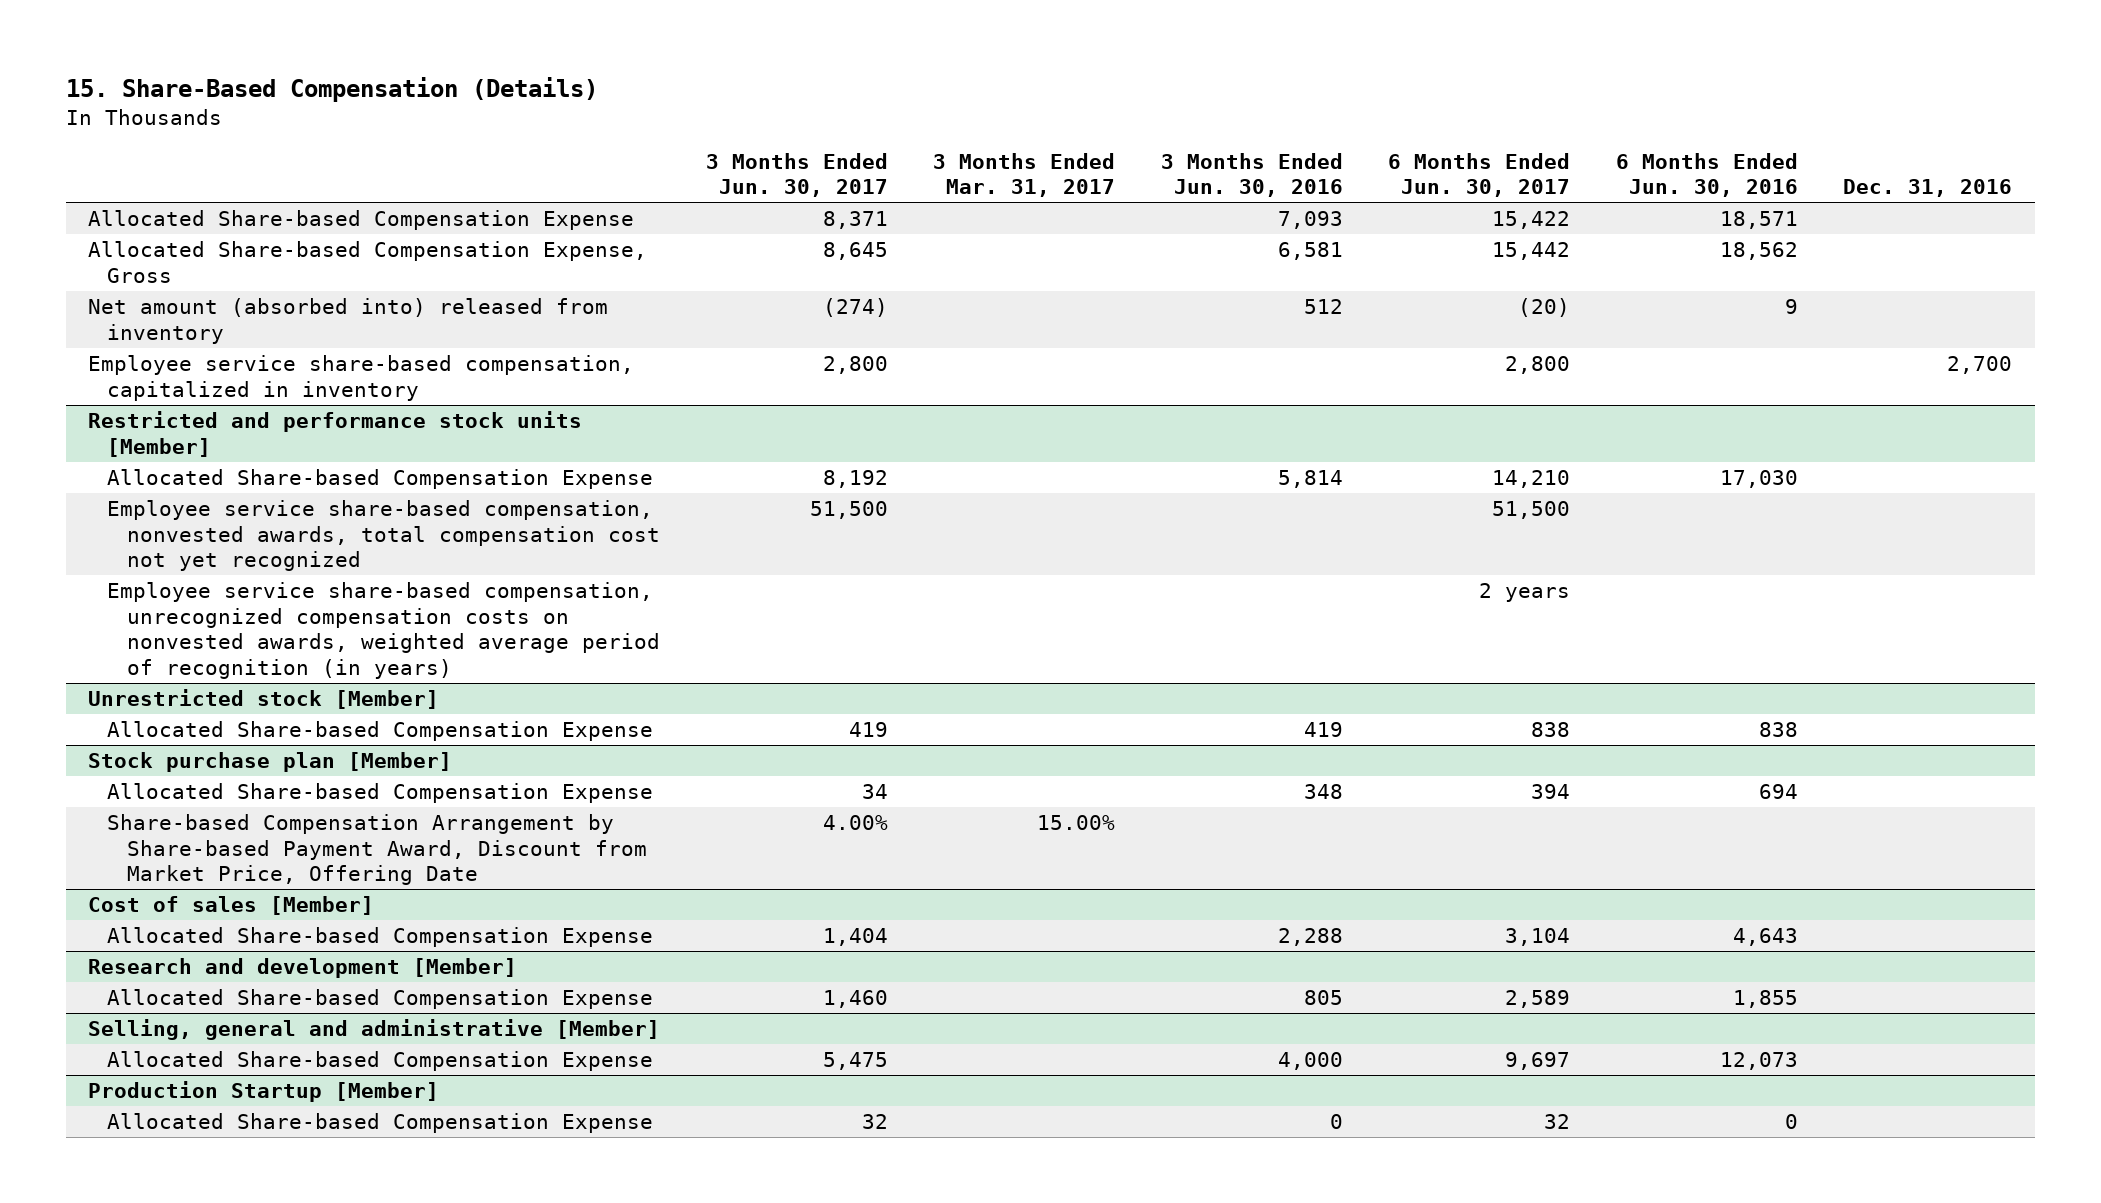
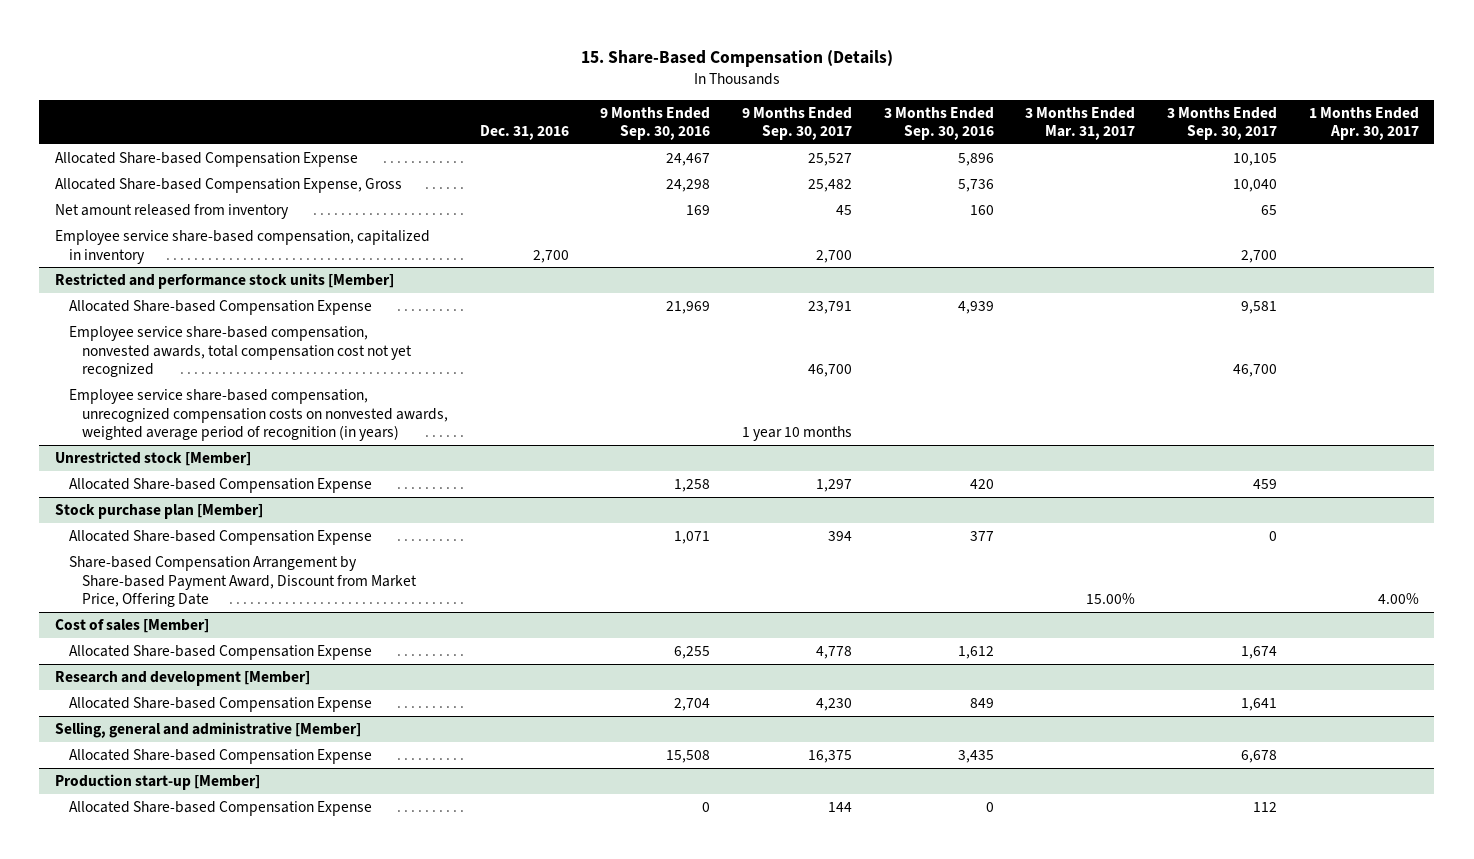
[705,152,888,198] 3 Months Ended Jun. 30, 2017 -> none
[1160,152,1343,198] 3 Months Ended Jun. 30, 2016 -> none
[1388,152,1571,198] 6 Months Ended Jun. 30, 2017 -> none
[1615,152,1798,198] 6 Months Ended Jun. 30, 2016 -> none
none -> [600,106,711,141] 9 Months Ended Sep. 30, 2016
none -> [742,106,853,141] 9 Months Ended Sep. 30, 2017
none -> [883,106,994,141] 3 Months Ended Sep. 30, 2016
none -> [1166,106,1277,141] 3 Months Ended Sep. 30, 2017
none -> [1308,106,1419,141] 1 Months Ended Apr. 30, 2017
[88,297,609,344] Net amount (absorbed into) released from inventory -> [55,204,290,220] Net amount released from inventory
[88,1080,440,1102] Production Startup [Member] -> [55,774,261,791] Production start-up [Member]

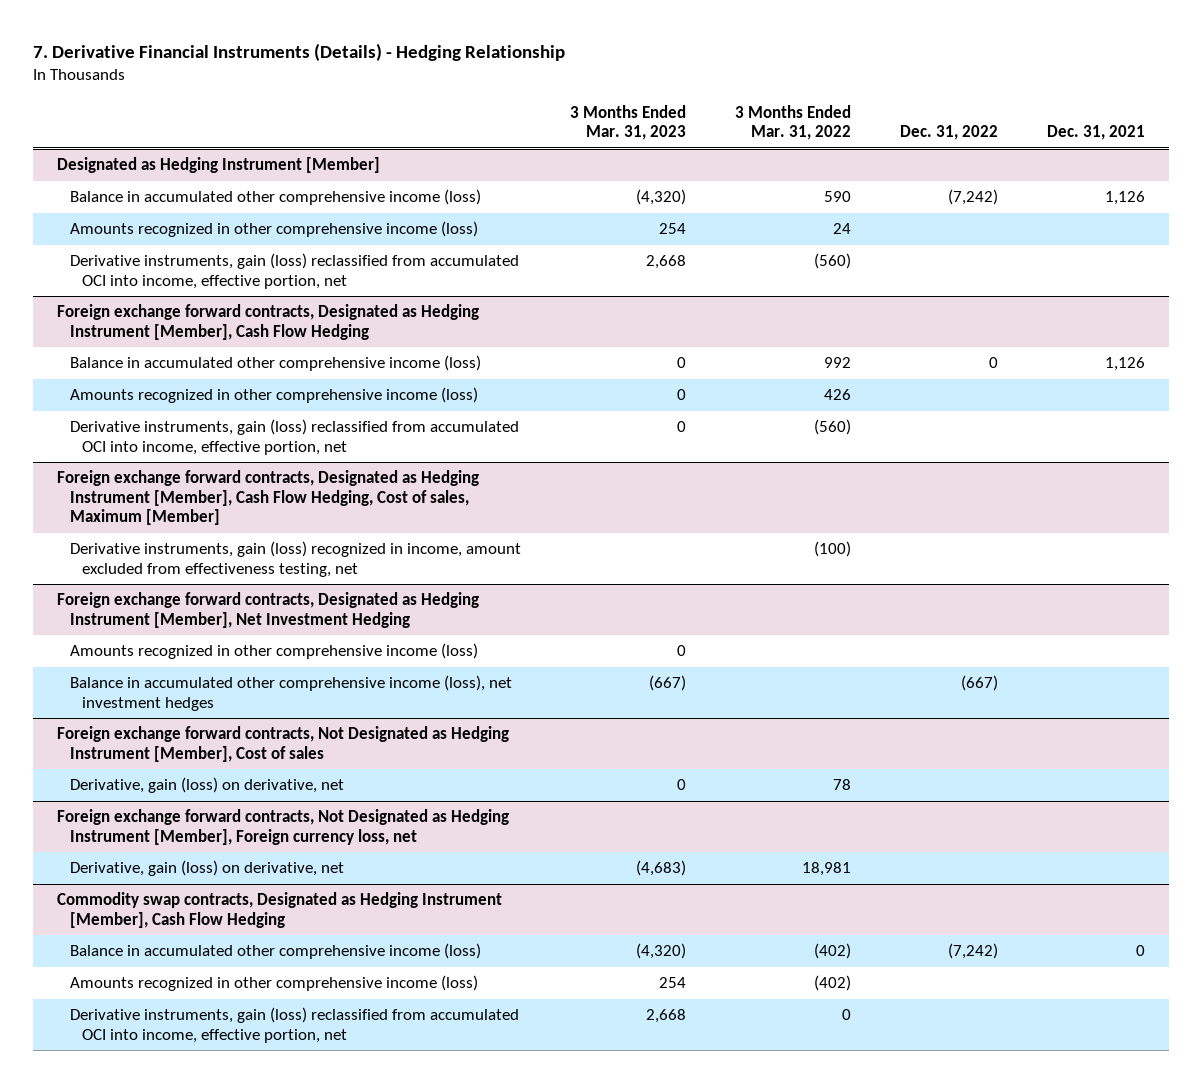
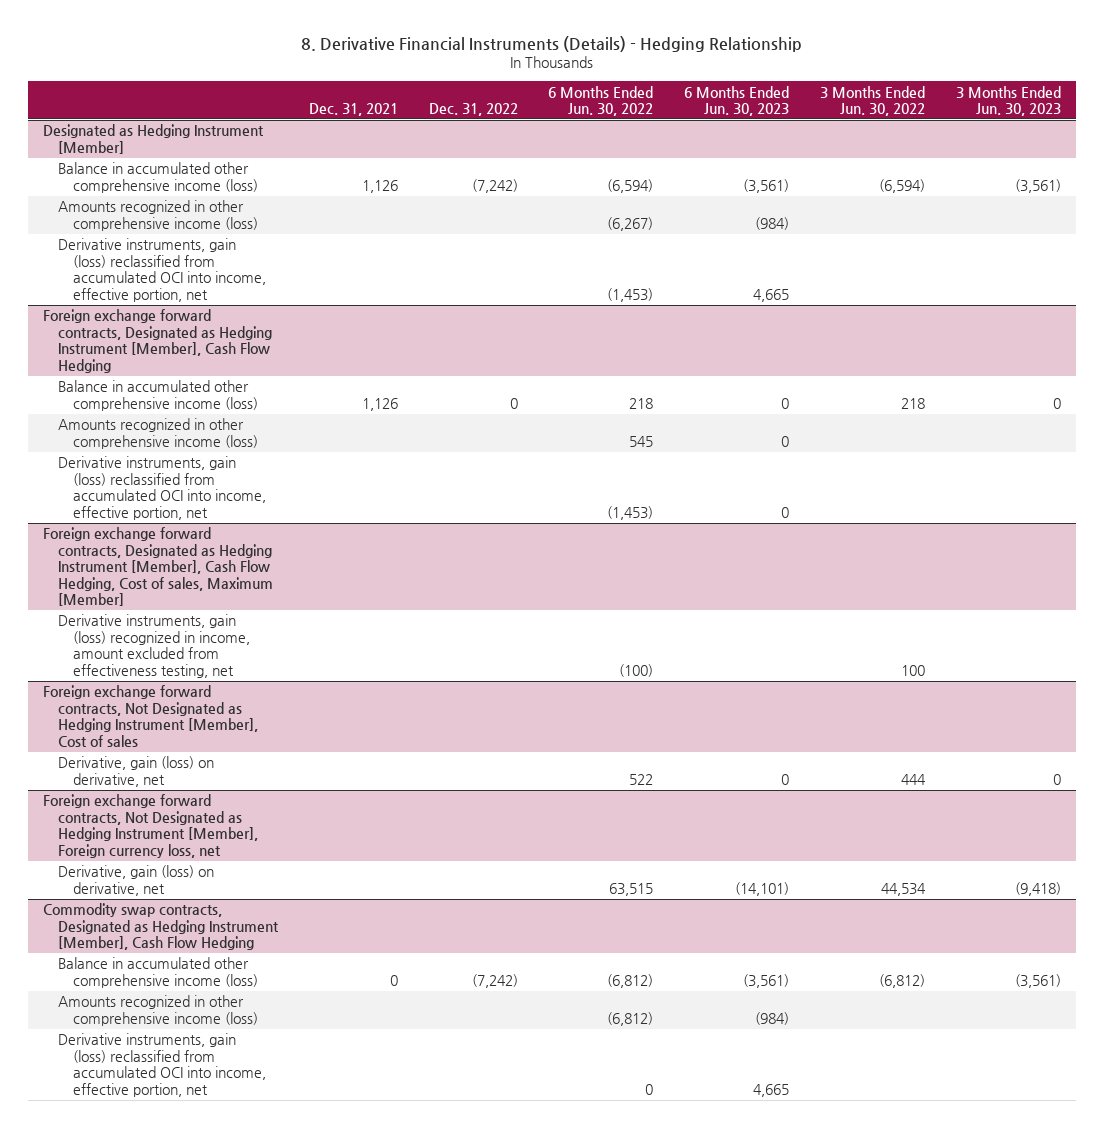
[32,43,565,62] 7. Derivative Financial Instruments (Details) - Hedging Relationship -> [301,36,803,53] 8. Derivative Financial Instruments (Details) - Hedging Relationship
[569,104,686,141] 3 Months Ended Mar. 31, 2023 -> none
[734,104,851,141] 3 Months Ended Mar. 31, 2022 -> none
none -> [548,85,654,116] 6 Months Ended Jun. 30, 2022
none -> [684,85,790,116] 6 Months Ended Jun. 30, 2023
none -> [819,85,925,116] 3 Months Ended Jun. 30, 2022
none -> [955,85,1061,116] 3 Months Ended Jun. 30, 2023
[57,592,480,628] Foreign exchange forward contracts, Designated as Hedging Instrument [Member], Net Investment Hedging -> none
[69,643,478,660] Amounts recognized in other comprehensive income (loss) -> none
[69,675,512,711] Balance in accumulated other comprehensive income (loss), net investment hedges -> none

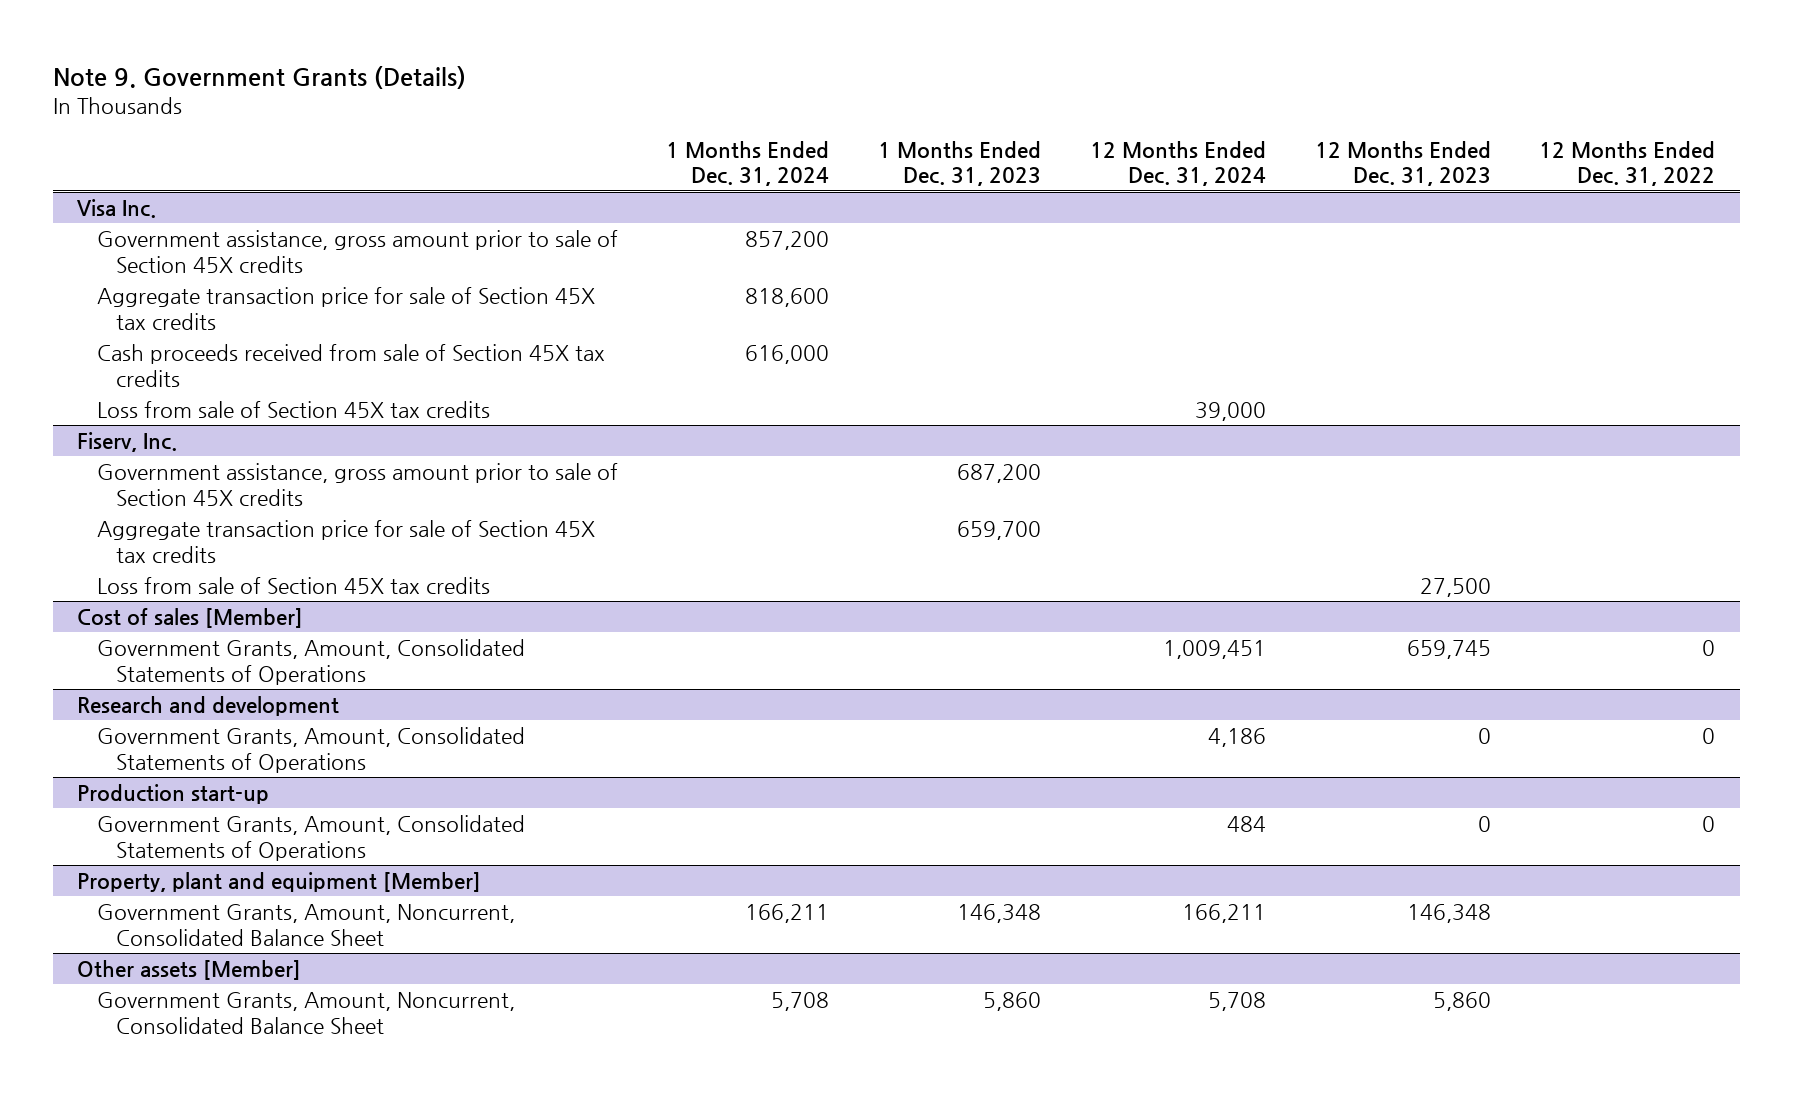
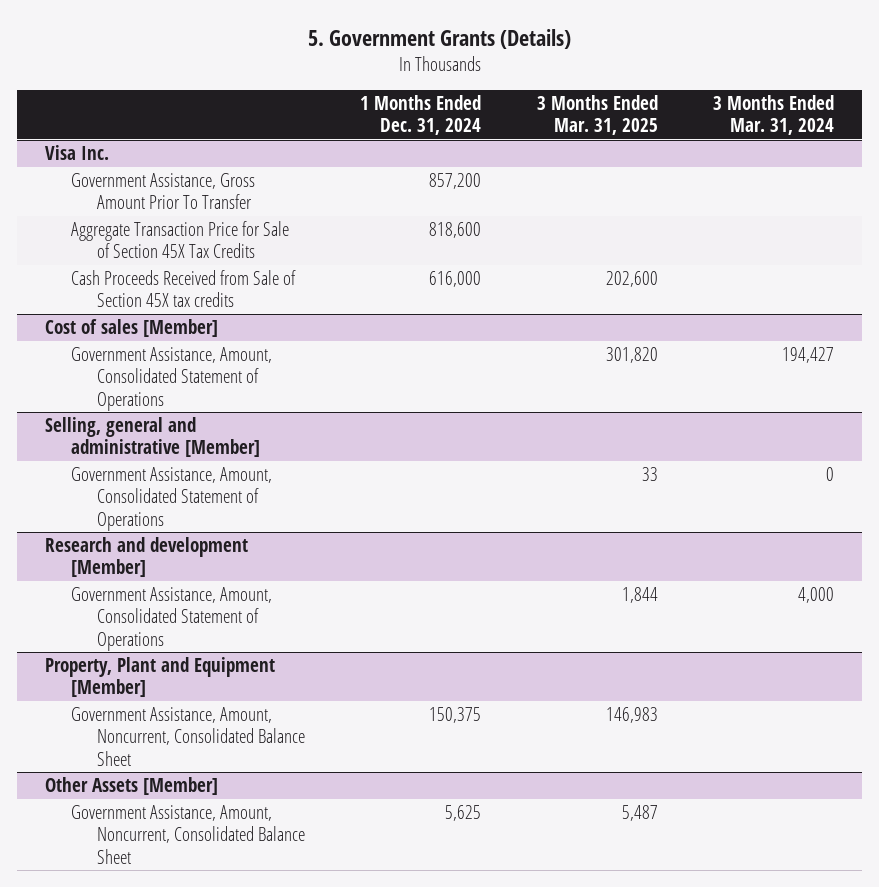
[52,66,466,90] Note 9. Government Grants (Details) -> [307,28,571,49] 5. Government Grants (Details)
[878,140,1042,187] 1 Months Ended Dec. 31, 2023 -> none
[1089,140,1266,187] 12 Months Ended Dec. 31, 2024 -> none
[1314,140,1491,187] 12 Months Ended Dec. 31, 2023 -> none
[1539,140,1716,187] 12 Months Ended Dec. 31, 2022 -> none
none -> [536,94,658,135] 3 Months Ended Mar. 31, 2025
none -> [713,94,835,135] 3 Months Ended Mar. 31, 2024
[96,400,490,418] Loss from sale of Section 45X tax credits -> none
[77,431,178,452] Fiserv, Inc. -> none
[96,462,618,506] Government assistance, gross amount prior to sale of Section 45X credits -> none
[96,519,595,563] Aggregate transaction price for sale of Section 45X tax credits -> none
[96,576,490,594] Loss from sale of Section 45X tax credits -> none
[96,229,618,273] Government assistance, gross amount prior to sale of Section 45X credits -> [70,173,255,210] Government Assistance, Gross Amount Prior To Transfer
[96,286,595,330] Aggregate transaction price for sale of Section 45X tax credits -> [70,221,289,259] Aggregate Transaction Price for Sale of Section 45X Tax Credits
[96,343,605,387] Cash proceeds received from sale of Section 45X tax credits -> [70,270,296,308] Cash Proceeds Received from Sale of Section 45X tax credits
[77,783,270,804] Production start-up -> none
[96,814,525,861] Government Grants, Amount, Consolidated Statements of Operations -> none
[96,638,525,685] Government Grants, Amount, Consolidated Statements of Operations -> [70,347,272,411] Government Assistance, Amount, Consolidated Statement of Operations
none -> [44,417,260,458] Selling, general and administrative [Member]
none -> [70,467,272,531] Government Assistance, Amount, Consolidated Statement of Operations
[77,695,340,716] Research and development -> [44,537,248,578] Research and development [Member]
[96,726,525,773] Government Grants, Amount, Consolidated Statements of Operations -> [70,587,272,651] Government Assistance, Amount, Consolidated Statement of Operations
[77,871,482,892] Property, plant and equipment [Member] -> [44,657,275,698] Property, Plant and Equipment [Member]
[96,903,515,946] Government Grants, Amount, Noncurrent, Consolidated Balance Sheet -> [70,707,305,766] Government Assistance, Amount, Noncurrent, Consolidated Balance Sheet
[745,903,830,923] 166,211 -> [429,707,482,724] 150,375
[77,959,302,980] Other assets [Member] -> [44,777,218,796] Other Assets [Member]
[96,991,515,1034] Government Grants, Amount, Noncurrent, Consolidated Balance Sheet -> [70,805,305,864] Government Assistance, Amount, Noncurrent, Consolidated Balance Sheet
[771,991,830,1011] 5,708 -> [445,805,482,822] 5,625

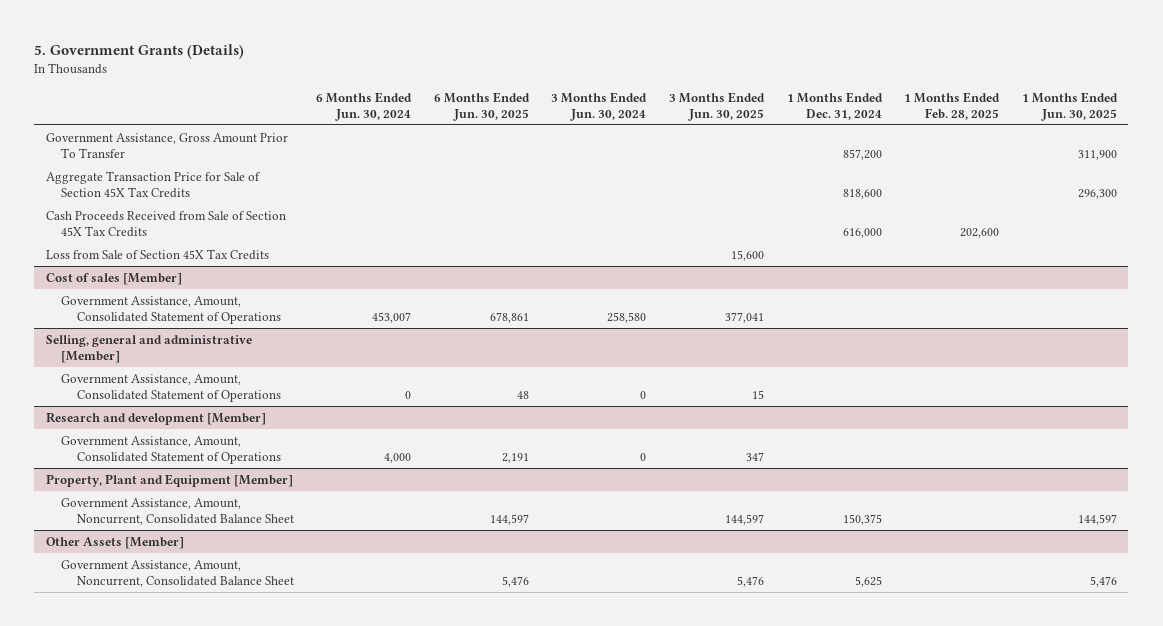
[536,94,658,135] 3 Months Ended Mar. 31, 2025 -> none
[713,94,835,135] 3 Months Ended Mar. 31, 2024 -> none
none -> [316,91,413,121] 6 Months Ended Jun. 30, 2024
none -> [433,91,530,121] 6 Months Ended Jun. 30, 2025
none -> [551,91,648,121] 3 Months Ended Jun. 30, 2024
none -> [669,91,766,121] 3 Months Ended Jun. 30, 2025
none -> [904,91,1001,120] 1 Months Ended Feb. 28, 2025
none -> [1021,91,1118,121] 1 Months Ended Jun. 30, 2025
[44,145,109,161] Visa Inc. -> none
[70,270,296,308] Cash Proceeds Received from Sale of Section 45X tax credits -> [45,210,286,237] Cash Proceeds Received from Sale of Section 45X Tax Credits
none -> [45,248,269,260] Loss from Sale of Section 45X Tax Credits

